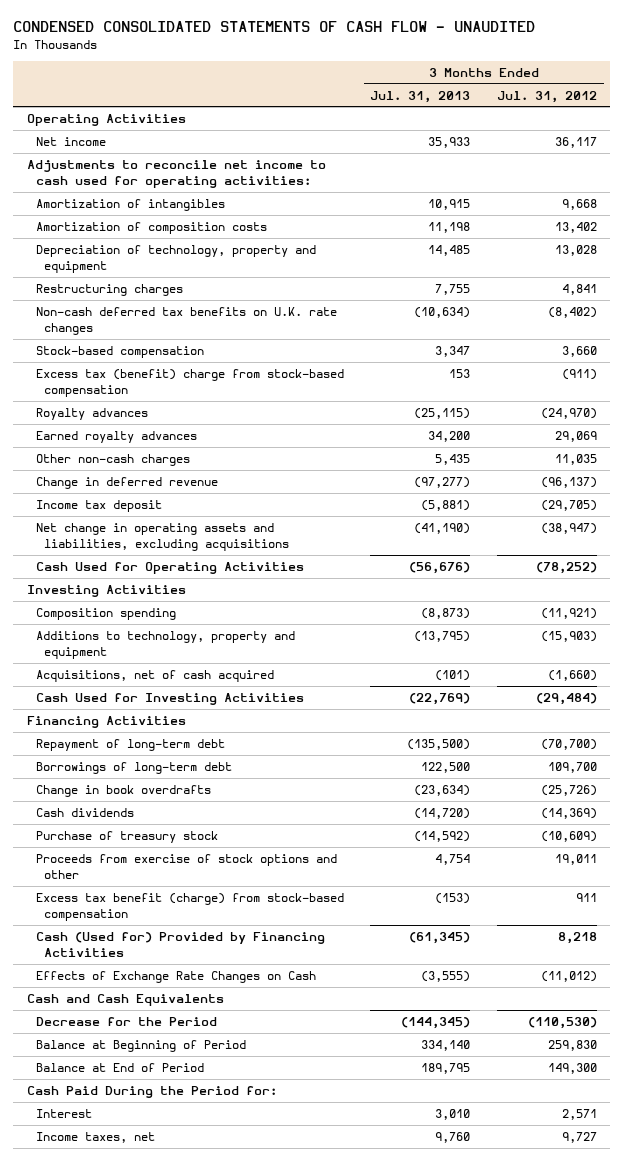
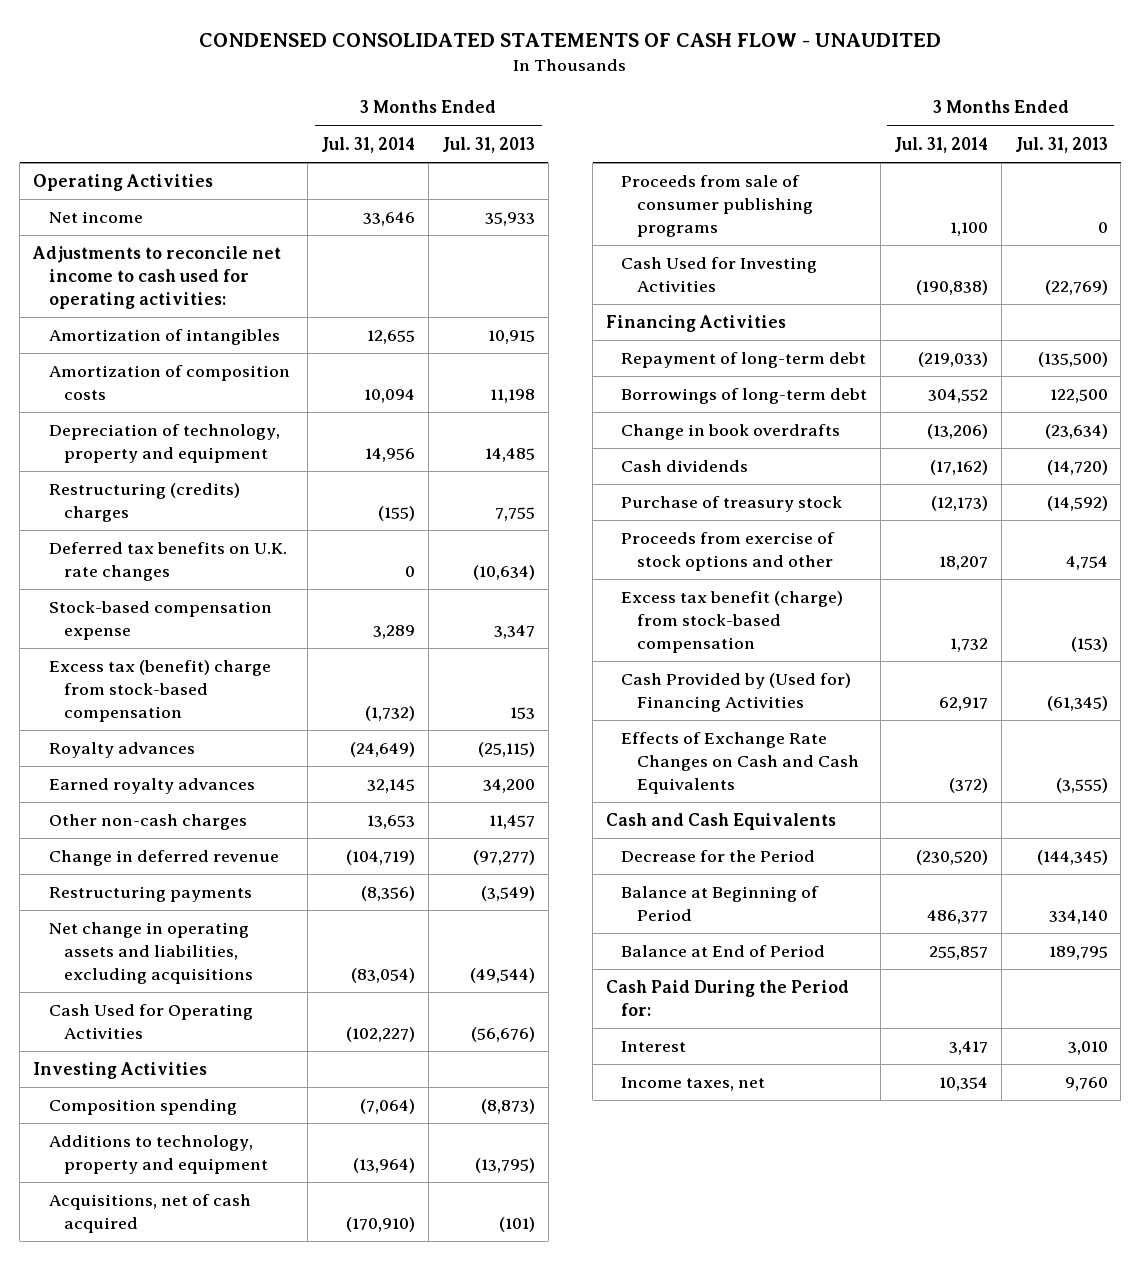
[496,90,597,103] Jul. 31, 2012 -> none
none -> [321,136,416,153] Jul. 31, 2014
[35,283,183,296] Restructuring charges -> [48,483,240,523] Restructuring (credits) charges
[35,306,337,335] Non-cash deferred tax benefits on U.K. rate changes -> [48,542,287,582] Deferred tax benefits on U.K. rate changes
[35,345,204,358] Stock-based compensation -> [48,601,272,641] Stock-based compensation expense
[435,453,471,465] 5,435 -> [488,815,535,830] 11,457
[35,499,162,512] Income tax deposit -> none
none -> [48,886,252,903] Restructuring payments
[414,522,471,534] (41,190) -> [469,967,535,983] (49,544)
none -> [621,175,813,237] Proceeds from sale of consumer publishing programs
[35,931,325,957] Cash (Used for) Provided by Financing Activities -> [621,673,852,713] Cash Provided by (Used for) Financing Activities
[35,970,316,983] Effects of Exchange Rate Changes on Cash -> [621,732,859,794] Effects of Exchange Rate Changes on Cash and Cash Equivalents

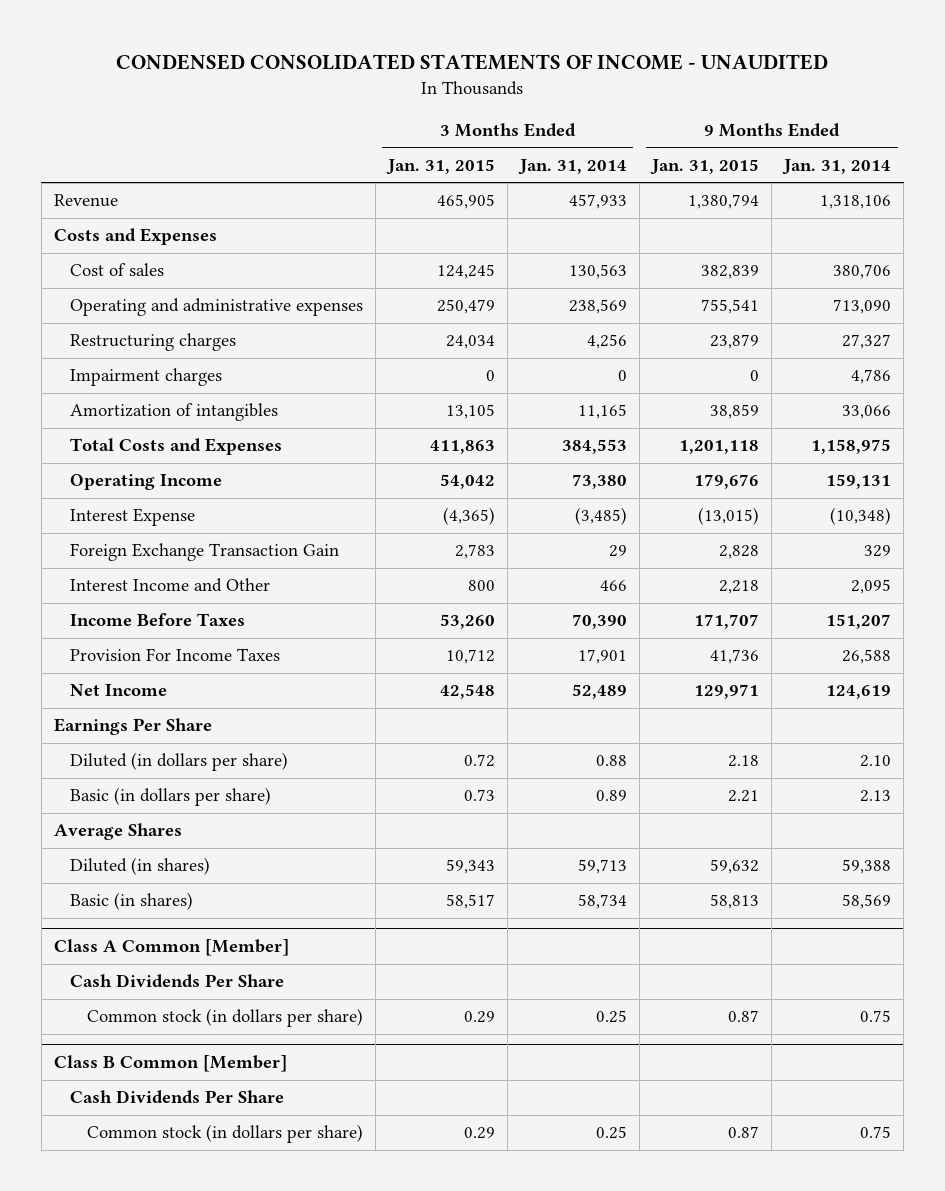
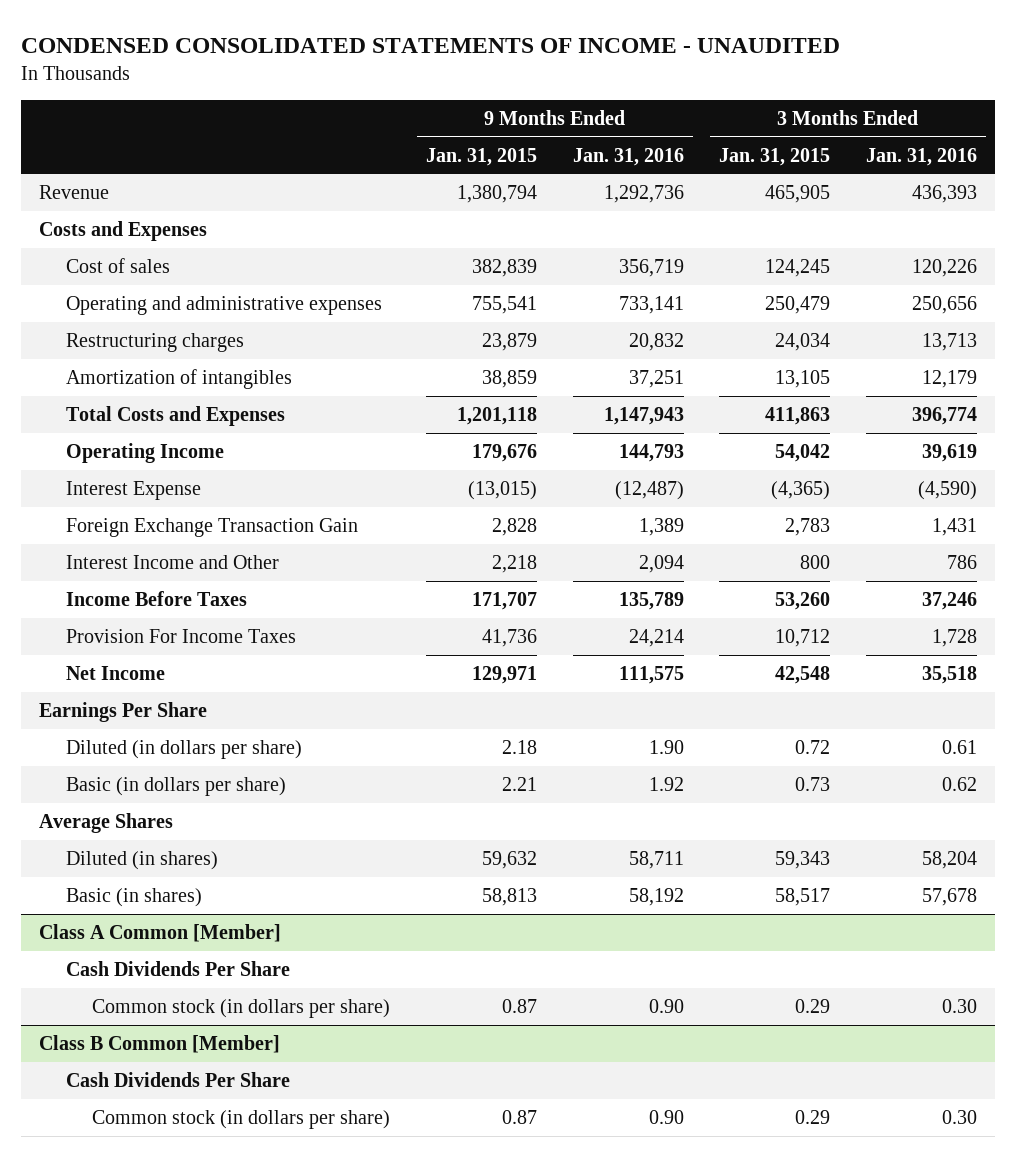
[518,158,628,175] Jan. 31, 2014 -> none
[782,158,892,175] Jan. 31, 2014 -> none
none -> [572,147,684,166] Jan. 31, 2016
none -> [866,147,978,166] Jan. 31, 2016
[70,368,223,387] Impairment charges -> none

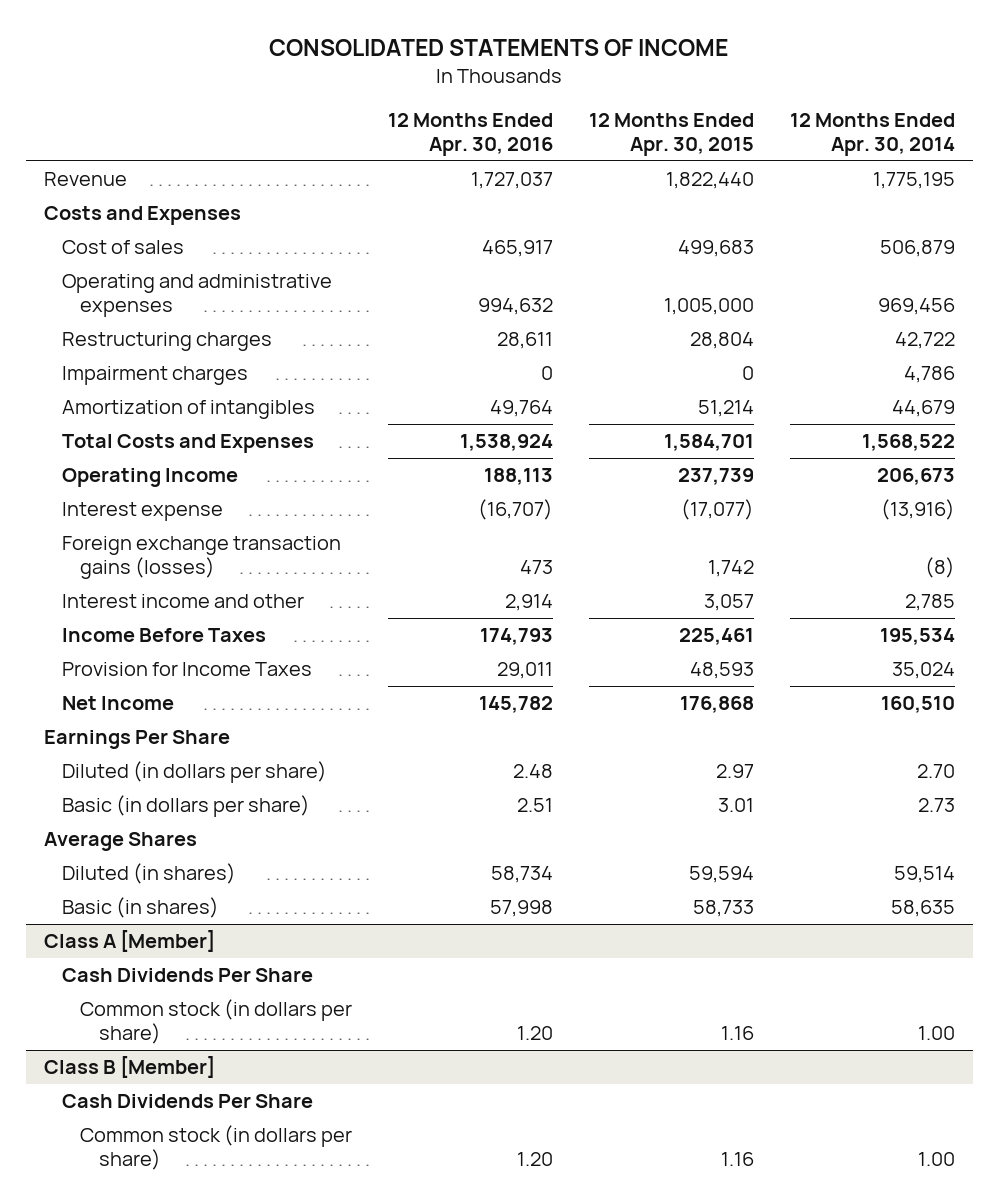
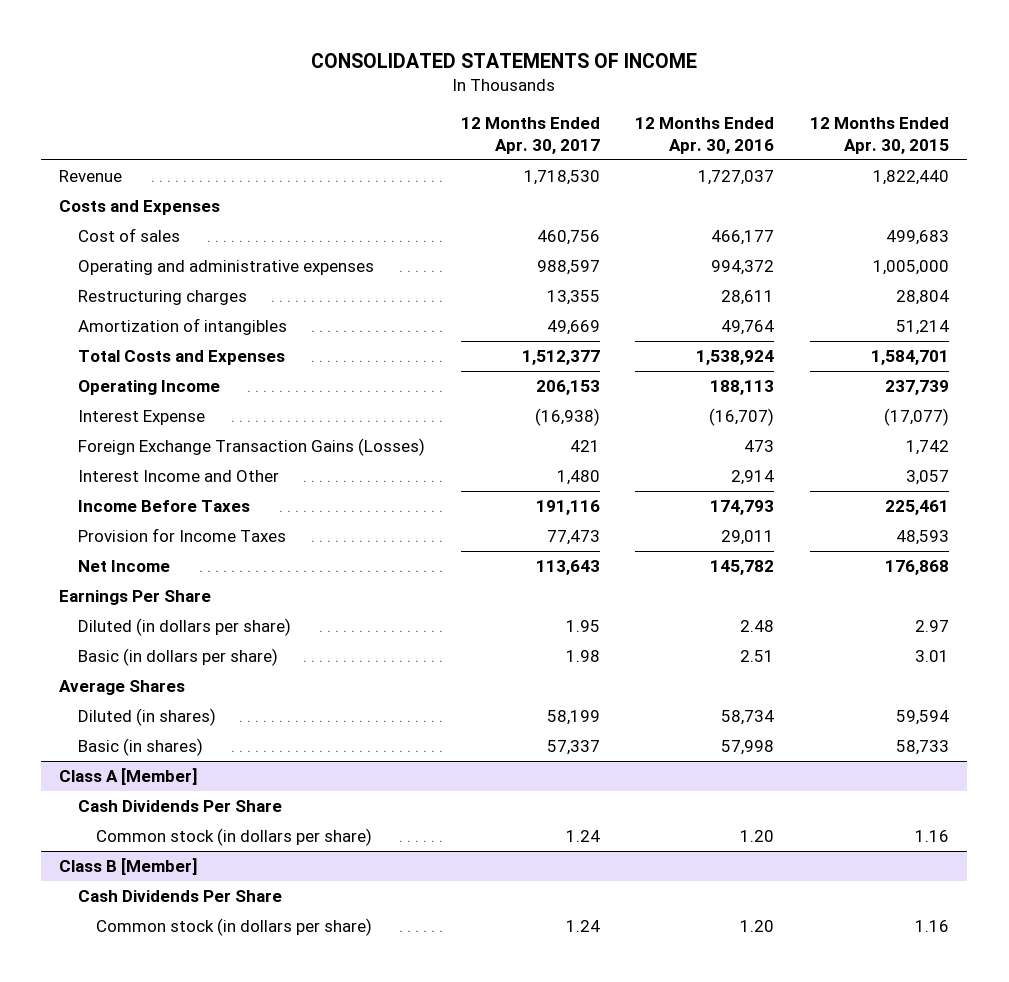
[790,113,956,157] 12 Months Ended Apr. 30, 2014 -> none
none -> [460,117,600,154] 12 Months Ended Apr. 30, 2017
[482,240,554,258] 465,917 -> [711,230,775,246] 466,177
[478,298,554,316] 994,632 -> [711,260,775,276] 994,372
[61,366,248,386] Impairment charges -> none
[61,502,223,522] Interest expense -> [77,410,205,426] Interest Expense
[61,536,341,580] Foreign exchange transaction gains (losses) -> [77,438,425,457] Foreign Exchange Transaction Gains (Losses)
[61,594,304,609] Interest income and other -> [77,470,279,483] Interest Income and Other

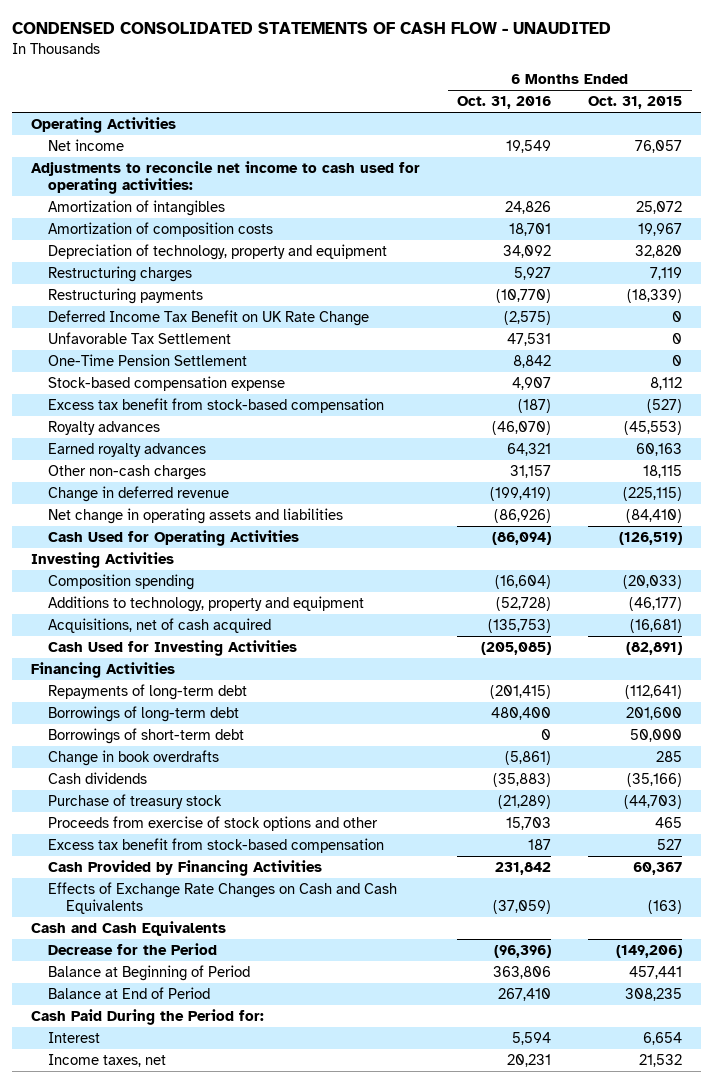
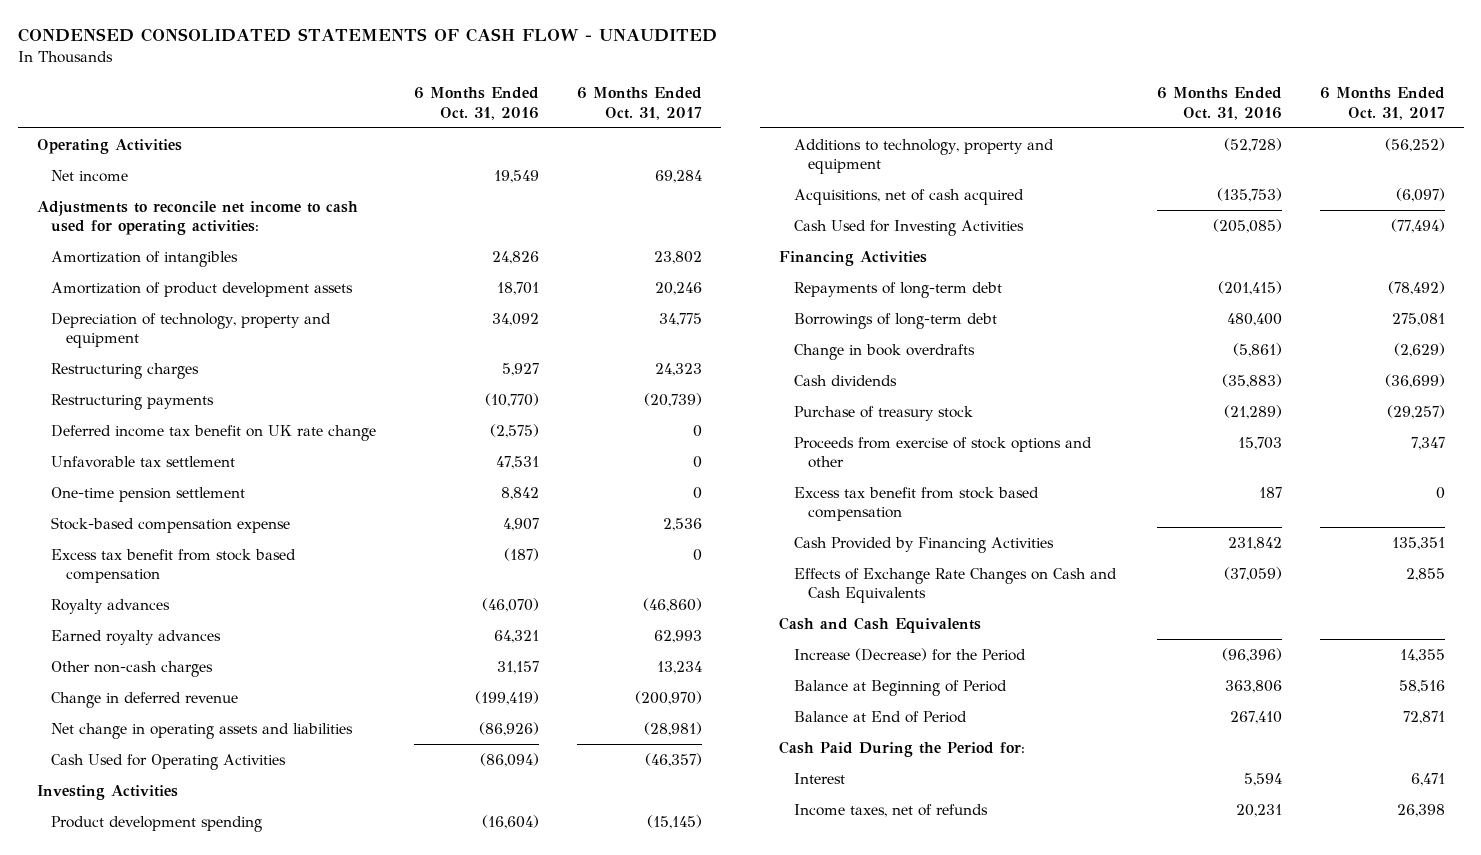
[588,96,683,110] Oct. 31, 2015 -> none
none -> [577,87,703,120] 6 Months Ended Oct. 31, 2017
[48,221,274,237] Amortization of composition costs -> [51,281,354,297] Amortization of product development assets
[48,309,370,326] Deferred Income Tax Benefit on UK Rate Change -> [51,424,377,441] Deferred income tax benefit on UK rate change
[48,331,232,344] Unfavorable Tax Settlement -> [51,455,236,468] Unfavorable tax settlement
[48,353,248,366] One-Time Pension Settlement -> [51,486,246,502] One-time pension settlement
[48,397,385,413] Excess tax benefit from stock-based compensation -> [51,548,297,584] Excess tax benefit from stock based compensation
[48,573,195,590] Composition spending -> [51,815,263,832] Product development spending
[48,727,245,744] Borrowings of short-term debt -> none
[48,837,385,853] Excess tax benefit from stock-based compensation -> [793,486,1039,522] Excess tax benefit from stock based compensation
[48,942,218,955] Decrease for the Period -> [793,647,1026,661] Increase (Decrease) for the Period
[48,1053,167,1067] Income taxes, net -> [793,803,988,817] Income taxes, net of refunds

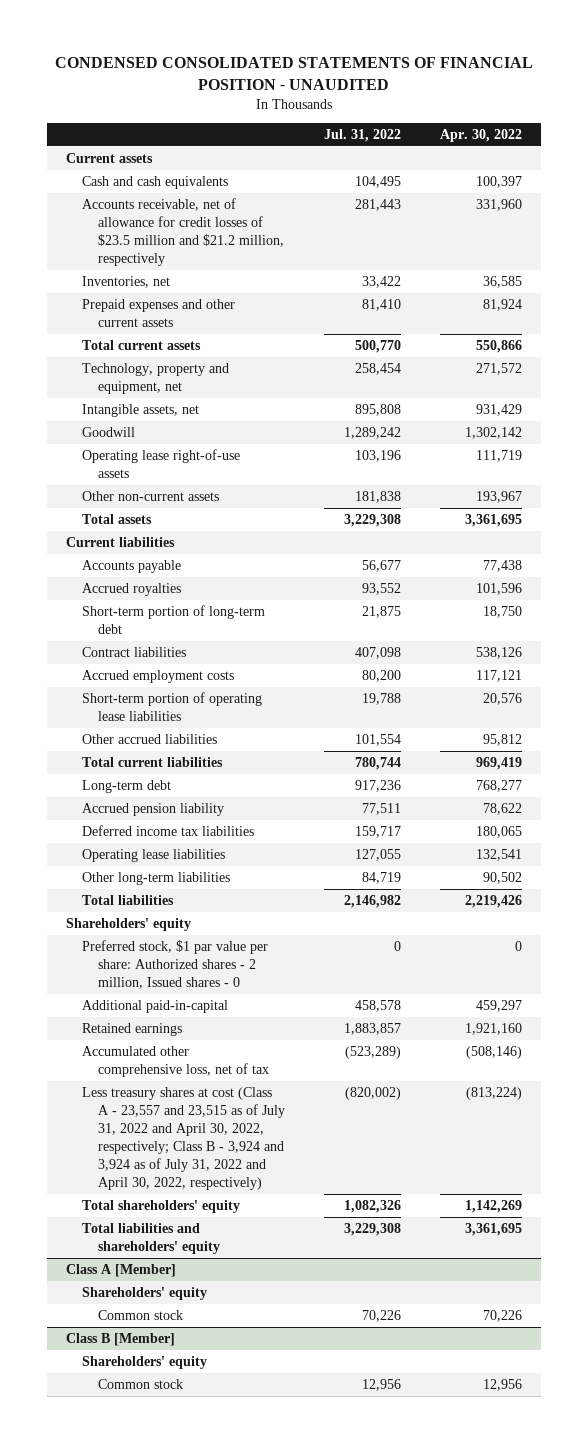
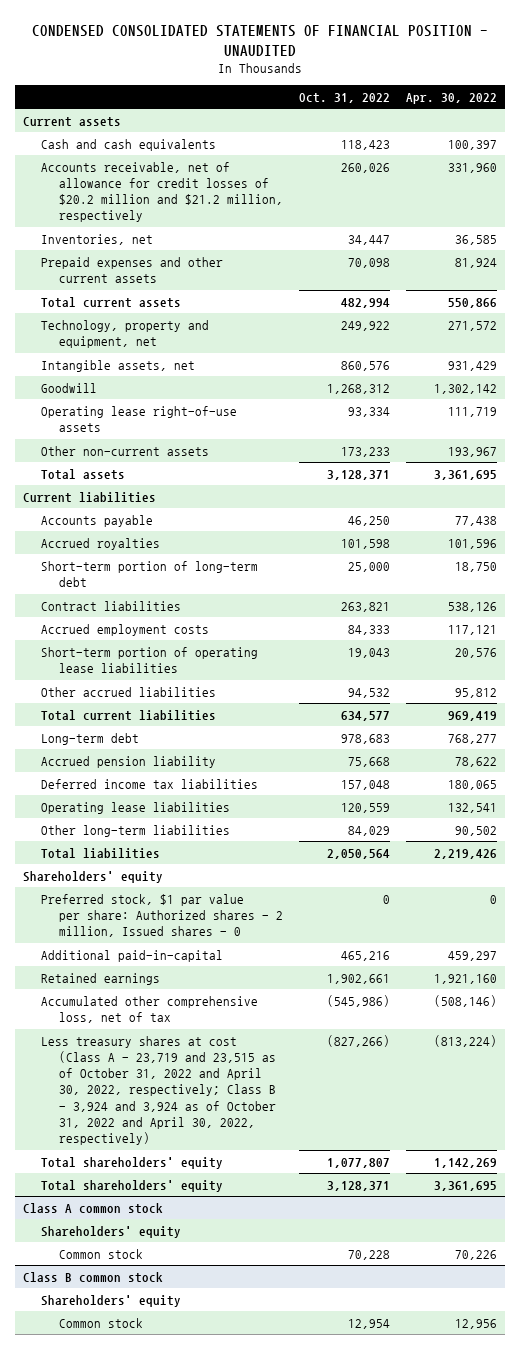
[323,128,401,142] Jul. 31, 2022 -> none
none -> [299,92,391,103] Oct. 31, 2022
[82,197,285,266] Accounts receivable, net of allowance for credit losses of $23.5 million and $21.2 million, respectively -> [40,161,284,223] Accounts receivable, net of allowance for credit losses of $20.2 million and $21.2 million, respectively
[82,1086,286,1190] Less treasury shares at cost (Class A - 23,557 and 23,515 as of July 31, 2022 and April 30, 2022, respectively; Class B - 3,924 and 3,924 as of July 31, 2022 and April 30, 2022, respectively) -> [40,1035,277,1145] Less treasury shares at cost (Class A - 23,719 and 23,515 as of October 31, 2022 and April 30, 2022, respectively; Class B - 3,924 and 3,924 as of October 31, 2022 and April 30, 2022, respectively)
[82,1222,221,1254] Total liabilities and shareholders' equity -> [40,1179,223,1192] Total shareholders' equity
[65,1263,176,1277] Class A [Member] -> [22,1202,163,1214] Class A common stock
[65,1332,175,1346] Class B [Member] -> [22,1271,163,1283] Class B common stock

